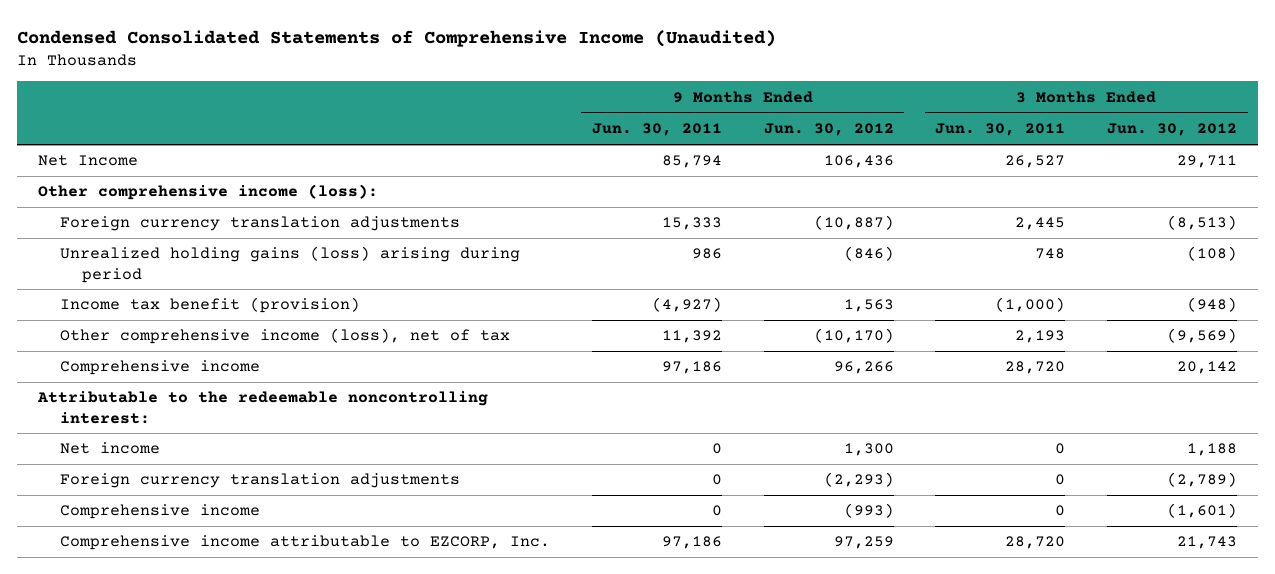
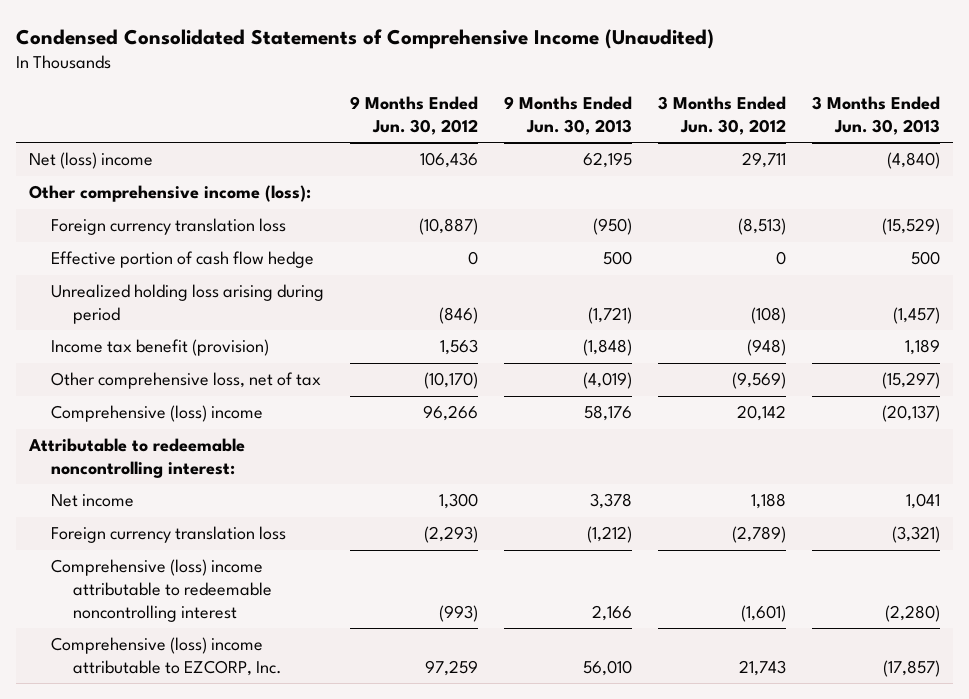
[591,123,722,137] Jun. 30, 2011 -> none
[935,123,1066,137] Jun. 30, 2011 -> none
none -> [503,96,632,135] 9 Months Ended Jun. 30, 2013
none -> [811,96,940,135] 3 Months Ended Jun. 30, 2013
[38,155,139,167] Net Income -> [28,152,153,170] Net (loss) income
[59,216,460,232] Foreign currency translation adjustments -> [50,218,286,236] Foreign currency translation loss
none -> [50,251,314,269] Effective portion of cash flow hedge
[59,246,520,283] Unrealized holding gains (loss) arising during period -> [50,284,324,325] Unrealized holding loss arising during period
[59,328,510,345] Other comprehensive income (loss), net of tax -> [50,372,321,390] Other comprehensive loss, net of tax
[59,360,260,376] Comprehensive income -> [50,405,263,423] Comprehensive (loss) income
[37,391,489,424] Attributable to the redeemable noncontrolling interest: -> [27,438,245,479] Attributable to redeemable noncontrolling interest:
[59,473,460,489] Foreign currency translation adjustments -> [50,526,286,544] Foreign currency translation loss
[59,504,260,520] Comprehensive income -> [50,559,273,622] Comprehensive (loss) income attributable to redeemable noncontrolling interest
[59,535,550,551] Comprehensive income attributable to EZCORP, Inc. -> [50,637,283,677] Comprehensive (loss) income attributable to EZCORP, Inc.

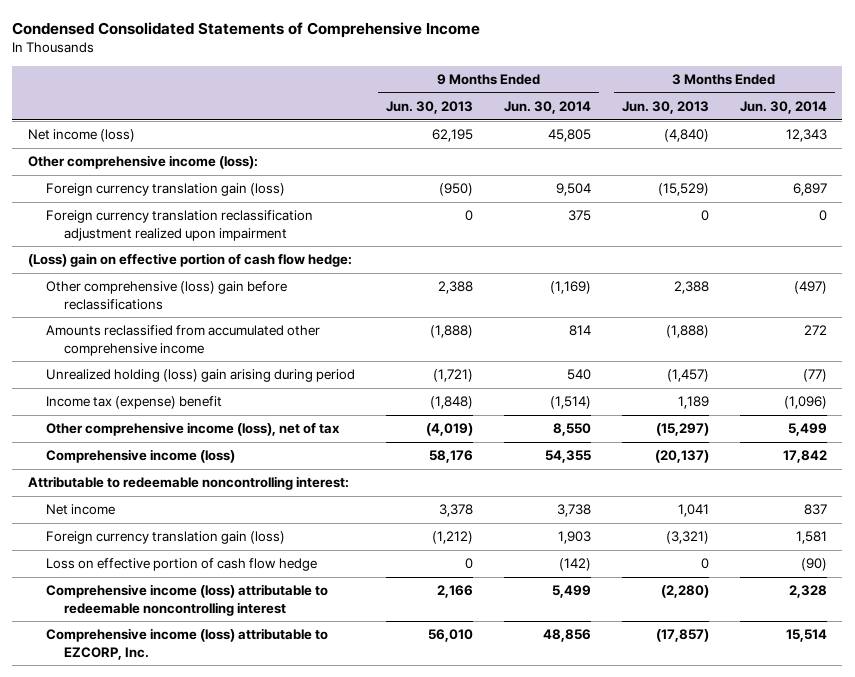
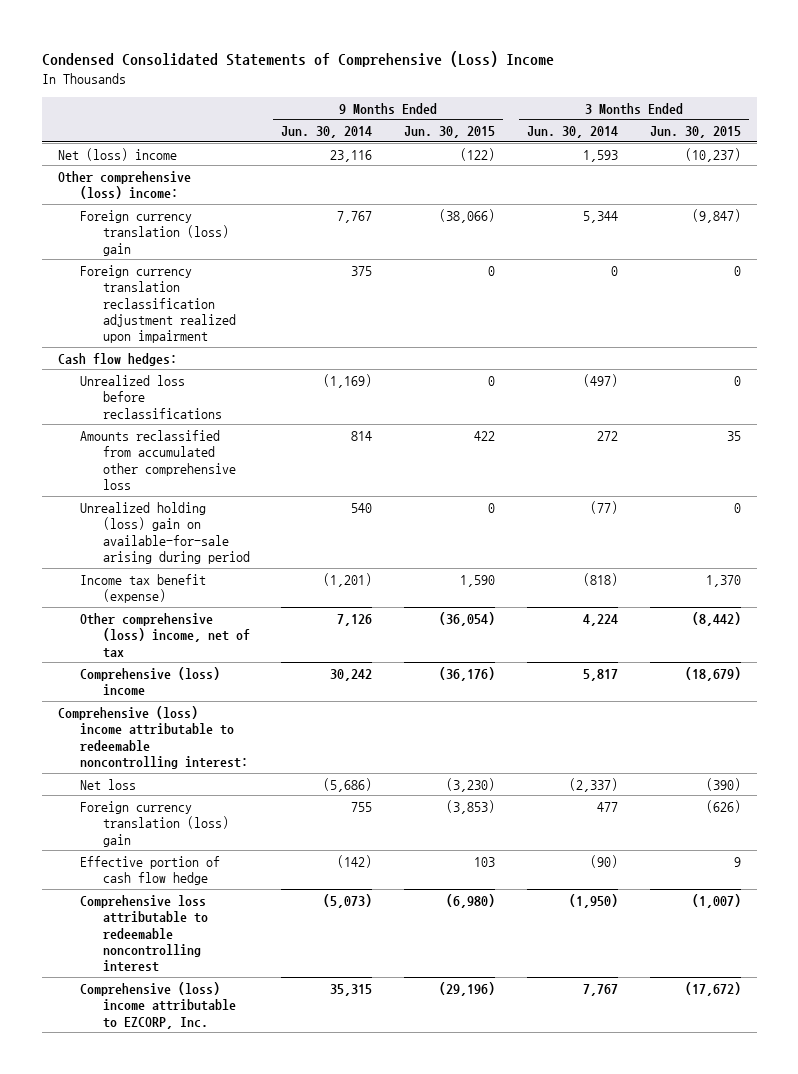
[12,21,481,38] Condensed Consolidated Statements of Comprehensive Income -> [41,50,554,67] Condensed Consolidated Statements of Comprehensive (Loss) Income
[386,101,474,115] Jun. 30, 2013 -> none
[621,101,709,115] Jun. 30, 2013 -> none
none -> [404,125,496,138] Jun. 30, 2015
none -> [649,125,741,138] Jun. 30, 2015
[27,129,135,143] Net income (loss) -> [57,147,177,161] Net (loss) income
[548,129,592,143] 45,805 -> [330,149,373,162] 23,116
[785,129,827,143] 12,343 -> [582,149,618,162] 1,593
[27,155,258,170] Other comprehensive income (loss): -> [57,170,191,200] Other comprehensive (loss) income:
[46,183,286,197] Foreign currency translation gain (loss) -> [80,209,229,256] Foreign currency translation (loss) gain
[556,183,592,197] 9,504 -> [337,210,373,223] 7,767
[792,183,827,197] 6,897 -> [582,210,618,223] 5,344
[27,253,352,268] (Loss) gain on effective portion of cash flow hedge: -> [57,352,177,366] Cash flow hedges:
[46,281,288,310] Other comprehensive (loss) gain before reclassifications -> [80,374,222,419] Unrealized loss before reclassifications
[46,325,321,356] Amounts reclassified from accumulated other comprehensive income -> [80,429,236,490] Amounts reclassified from accumulated other comprehensive loss
[46,369,356,383] Unrealized holding (loss) gain arising during period -> [80,501,250,564] Unrealized holding (loss) gain on available-for-sale arising during period
[46,396,223,410] Income tax (expense) benefit -> [80,573,207,604] Income tax benefit (expense)
[550,396,592,410] (1,514) -> [323,572,373,587] (1,201)
[783,396,827,410] (1,096) -> [582,572,618,586] (818)
[46,422,341,437] Other comprehensive income (loss), net of tax -> [80,612,250,658] Other comprehensive (loss) income, net of tax
[553,423,592,437] 8,550 -> [337,613,373,626] 7,126
[787,423,827,437] 5,499 -> [582,613,618,626] 4,224
[46,449,236,464] Comprehensive income (loss) -> [80,666,221,696] Comprehensive (loss) income
[545,450,592,464] 54,355 -> [330,668,373,681] 30,242
[782,450,827,464] 17,842 -> [582,668,618,681] 5,817
[27,476,349,491] Attributable to redeemable noncontrolling interest: -> [57,705,249,769] Comprehensive (loss) income attributable to redeemable noncontrolling interest:
[46,504,116,516] Net income -> [80,778,137,790] Net loss
[557,504,592,518] 3,738 -> [323,777,373,792] (5,686)
[803,504,827,516] 837 -> [568,777,618,792] (2,337)
[46,531,286,545] Foreign currency translation gain (loss) -> [80,800,229,847] Foreign currency translation (loss) gain
[558,531,592,545] 1,903 -> [351,801,373,812] 755
[795,531,827,545] 1,581 -> [596,801,618,812] 477
[46,558,318,572] Loss on effective portion of cash flow hedge -> [80,855,221,886] Effective portion of cash flow hedge
[46,584,329,616] Comprehensive income (loss) attributable to redeemable noncontrolling interest -> [80,894,208,973] Comprehensive loss attributable to redeemable noncontrolling interest
[552,585,592,599] 5,499 -> [323,893,373,908] (5,073)
[788,585,827,599] 2,328 -> [568,893,618,908] (1,950)
[46,628,329,660] Comprehensive income (loss) attributable to EZCORP, Inc. -> [80,981,236,1029] Comprehensive (loss) income attributable to EZCORP, Inc.
[543,629,592,643] 48,856 -> [330,983,373,996] 35,315
[785,629,827,643] 15,514 -> [582,983,618,996] 7,767

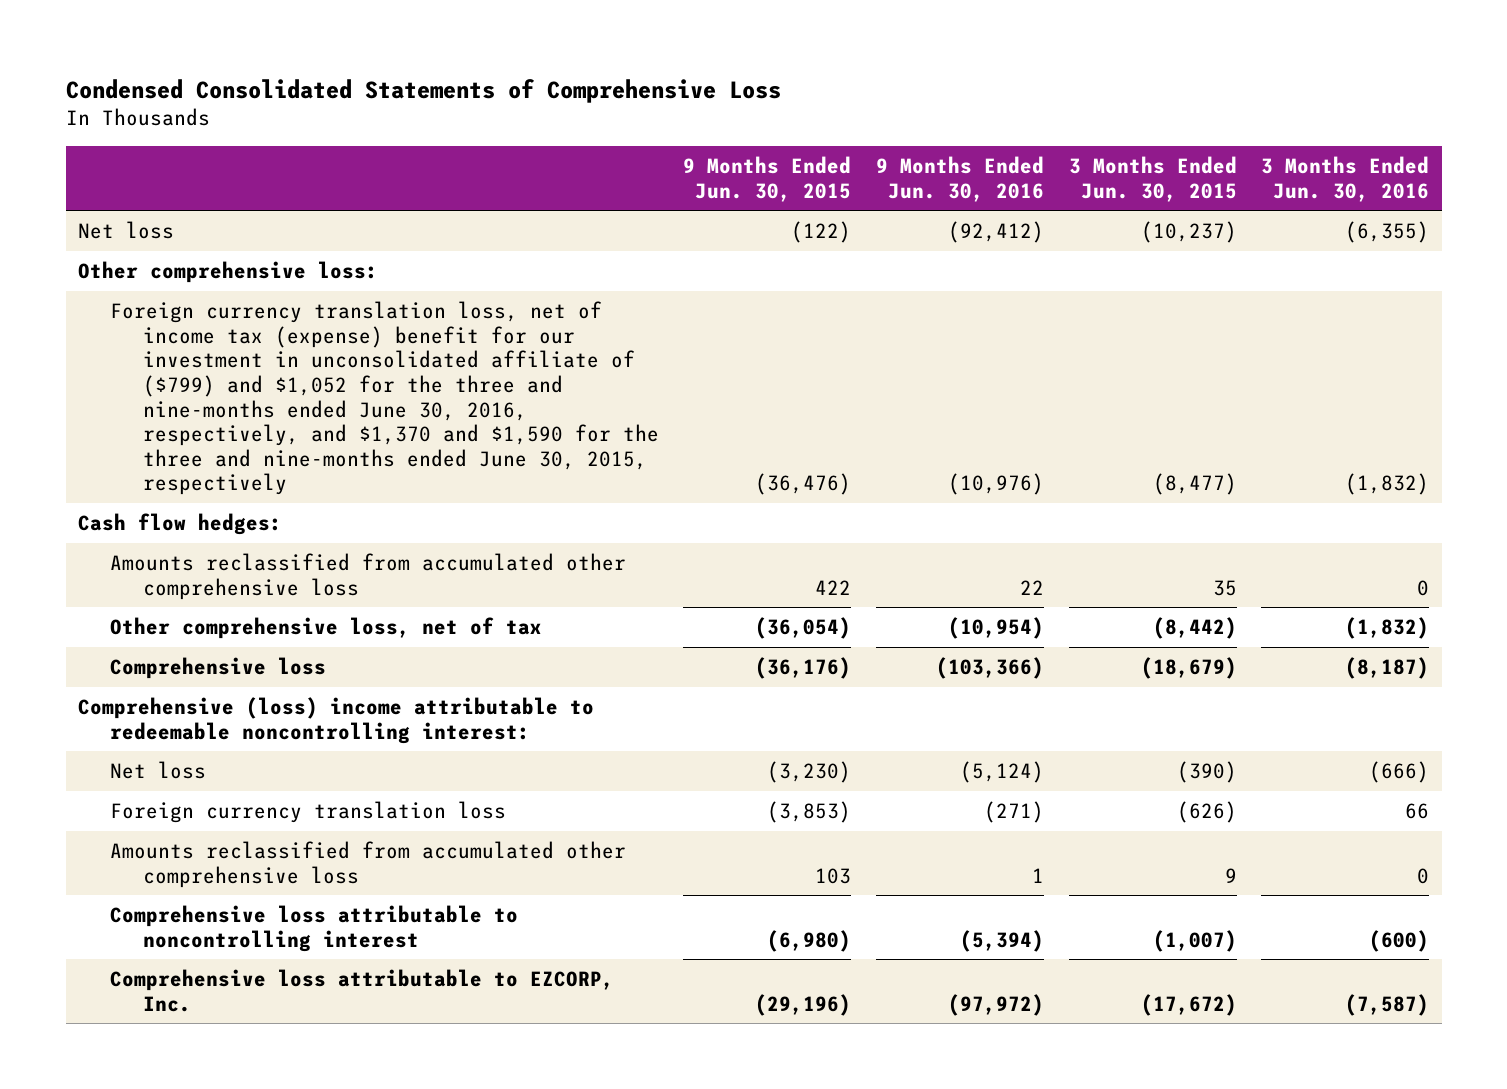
[41,50,554,67] Condensed Consolidated Statements of Comprehensive (Loss) Income -> [65,78,781,103] Condensed Consolidated Statements of Comprehensive Loss
[281,125,373,138] Jun. 30, 2014 -> none
[526,125,618,138] Jun. 30, 2014 -> none
none -> [876,156,1045,202] 9 Months Ended Jun. 30, 2016
none -> [1261,156,1430,202] 3 Months Ended Jun. 30, 2016
[80,209,229,256] Foreign currency translation (loss) gain -> none
[80,264,236,344] Foreign currency translation reclassification adjustment realized upon impairment -> none
[57,147,177,161] Net (loss) income -> [77,221,174,240] Net loss
[57,170,191,200] Other comprehensive (loss) income: -> [77,261,378,284] Other comprehensive loss:
none -> [110,301,659,496] Foreign currency translation loss, net of income tax (expense) benefit for our investment in unconsolidated affiliate of ($799) and $1,052 for the three and nine-months ended June 30, 2016, respectively, and $1,370 and $1,590 for the three and nine-months ended June 30, 2015, respectively
[80,374,222,419] Unrealized loss before reclassifications -> none
[80,501,250,564] Unrealized holding (loss) gain on available-for-sale arising during period -> none
[80,573,207,604] Income tax benefit (expense) -> none
[80,612,250,658] Other comprehensive (loss) income, net of tax -> [110,617,543,640] Other comprehensive loss, net of tax
[80,666,221,696] Comprehensive (loss) income -> [110,657,327,680] Comprehensive loss
[80,800,229,847] Foreign currency translation (loss) gain -> [110,801,507,824] Foreign currency translation loss
[80,855,221,886] Effective portion of cash flow hedge -> [110,841,627,888] Amounts reclassified from accumulated other comprehensive loss
[80,894,208,973] Comprehensive loss attributable to redeemable noncontrolling interest -> [110,905,519,952] Comprehensive loss attributable to noncontrolling interest
[80,981,236,1029] Comprehensive (loss) income attributable to EZCORP, Inc. -> [110,969,615,1012] Comprehensive loss attributable to EZCORP, Inc.

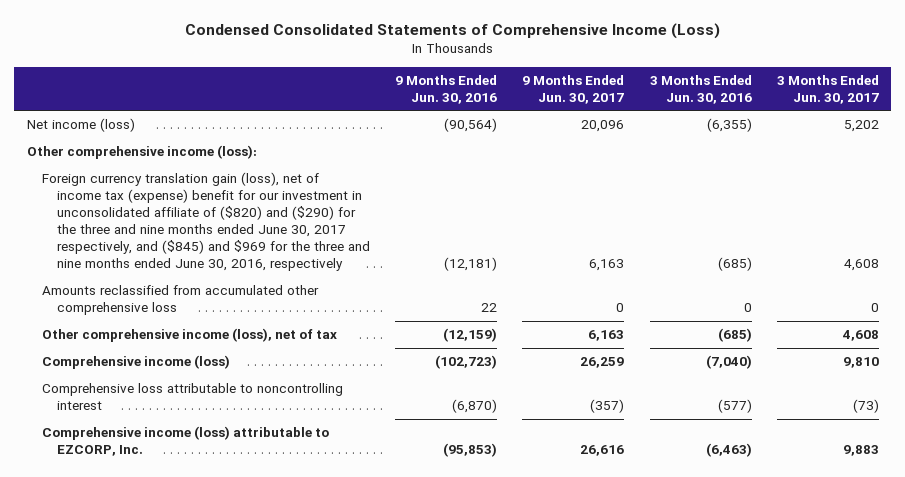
[65,78,781,103] Condensed Consolidated Statements of Comprehensive Loss -> [184,22,720,39] Condensed Consolidated Statements of Comprehensive Income (Loss)
[683,156,852,202] 9 Months Ended Jun. 30, 2015 -> none
[1068,156,1237,202] 3 Months Ended Jun. 30, 2015 -> none
none -> [522,74,625,104] 9 Months Ended Jun. 30, 2017
none -> [776,74,879,104] 3 Months Ended Jun. 30, 2017
[77,513,282,536] Cash flow hedges: -> none
[77,221,174,240] Net loss -> [26,118,135,133] Net income (loss)
[948,221,1045,244] (92,412) -> [444,118,498,133] (90,564)
[77,261,378,284] Other comprehensive loss: -> [26,145,257,160] Other comprehensive income (loss):
[110,301,659,496] Foreign currency translation loss, net of income tax (expense) benefit for our investment in unconsolidated affiliate of ($799) and $1,052 for the three and nine-months ended June 30, 2016, respectively, and $1,370 and $1,590 for the three and nine-months ended June 30, 2015, respectively -> [41,172,371,272] Foreign currency translation gain (loss), net of income tax (expense) benefit for our investment in unconsolidated affiliate of ($820) and ($290) for the three and nine months ended June 30, 2017 respectively, and ($845) and $969 for the three and nine months ended June 30, 2016, respectively
[948,473,1045,496] (10,976) -> [444,257,498,272] (12,181)
[1345,473,1430,496] (1,832) -> [717,257,752,272] (685)
[77,697,594,744] Comprehensive (loss) income attributable to redeemable noncontrolling interest: -> none
[110,761,207,780] Net loss -> none
[110,801,507,824] Foreign currency translation loss -> none
[110,841,627,888] Amounts reclassified from accumulated other comprehensive loss -> none
[110,617,543,640] Other comprehensive loss, net of tax -> [41,328,337,343] Other comprehensive income (loss), net of tax
[948,617,1045,640] (10,954) -> [443,328,498,343] (12,159)
[1345,617,1430,640] (1,832) -> [717,328,752,343] (685)
[110,657,327,680] Comprehensive loss -> [41,355,230,370] Comprehensive income (loss)
[936,657,1045,680] (103,366) -> [435,355,498,370] (102,723)
[1345,657,1430,680] (8,187) -> [705,355,752,370] (7,040)
[960,929,1045,952] (5,394) -> [452,399,498,414] (6,870)
[1369,929,1430,952] (600) -> [717,399,752,414] (577)
[110,969,615,1012] Comprehensive loss attributable to EZCORP, Inc. -> [41,426,329,457] Comprehensive income (loss) attributable to EZCORP, Inc.
[948,993,1045,1016] (97,972) -> [443,443,498,458] (95,853)
[1345,993,1430,1016] (7,587) -> [705,443,752,458] (6,463)

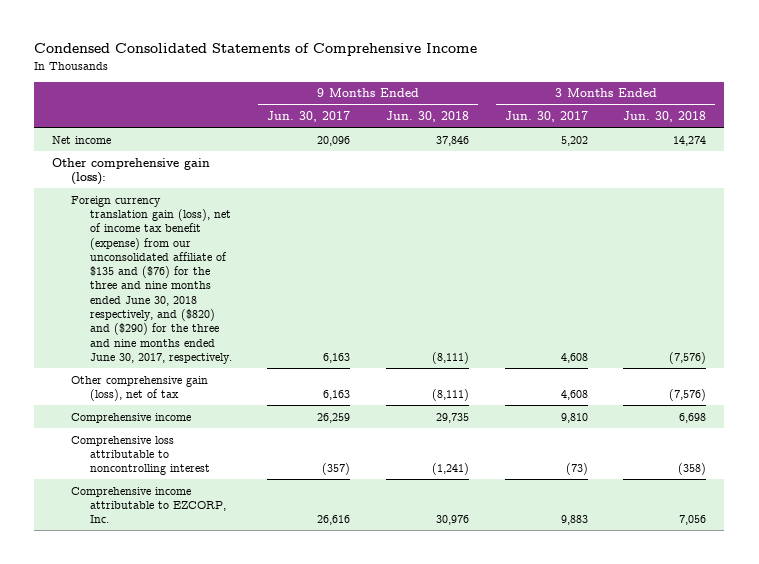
[184,22,720,39] Condensed Consolidated Statements of Comprehensive Income (Loss) -> [34,43,478,57] Condensed Consolidated Statements of Comprehensive Income
[395,74,498,104] 9 Months Ended Jun. 30, 2016 -> none
[649,74,752,104] 3 Months Ended Jun. 30, 2016 -> none
none -> [386,111,470,123] Jun. 30, 2018
none -> [623,111,707,123] Jun. 30, 2018
[41,285,319,316] Amounts reclassified from accumulated other comprehensive loss -> none
[26,118,135,133] Net income (loss) -> [52,135,112,144] Net income
[26,145,257,160] Other comprehensive income (loss): -> [52,157,211,185] Other comprehensive gain (loss):
[41,172,371,272] Foreign currency translation gain (loss), net of income tax (expense) benefit for our investment in unconsolidated affiliate of ($820) and ($290) for the three and nine months ended June 30, 2017 respectively, and ($845) and $969 for the three and nine months ended June 30, 2016, respectively -> [70,195,232,365] Foreign currency translation gain (loss), net of income tax benefit (expense) from our unconsolidated affiliate of $135 and ($76) for the three and nine months ended June 30, 2018 respectively, and ($820) and ($290) for the three and nine months ended June 30, 2017, respectively.
[41,328,337,343] Other comprehensive income (loss), net of tax -> [70,375,208,401] Other comprehensive gain (loss), net of tax
[41,355,230,370] Comprehensive income (loss) -> [70,412,191,423] Comprehensive income
[41,426,329,457] Comprehensive income (loss) attributable to EZCORP, Inc. -> [70,486,226,524] Comprehensive income attributable to EZCORP, Inc.

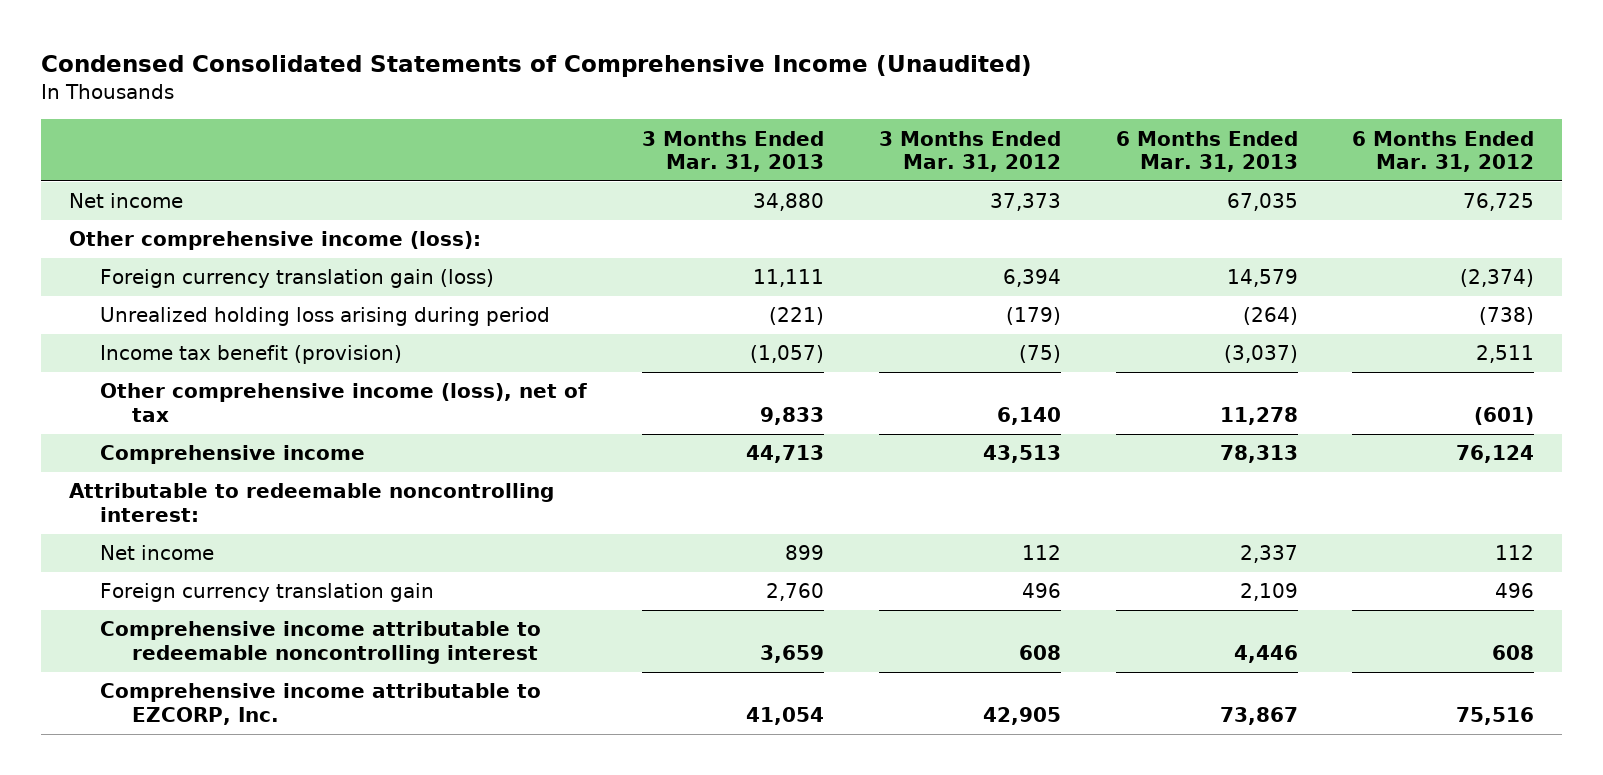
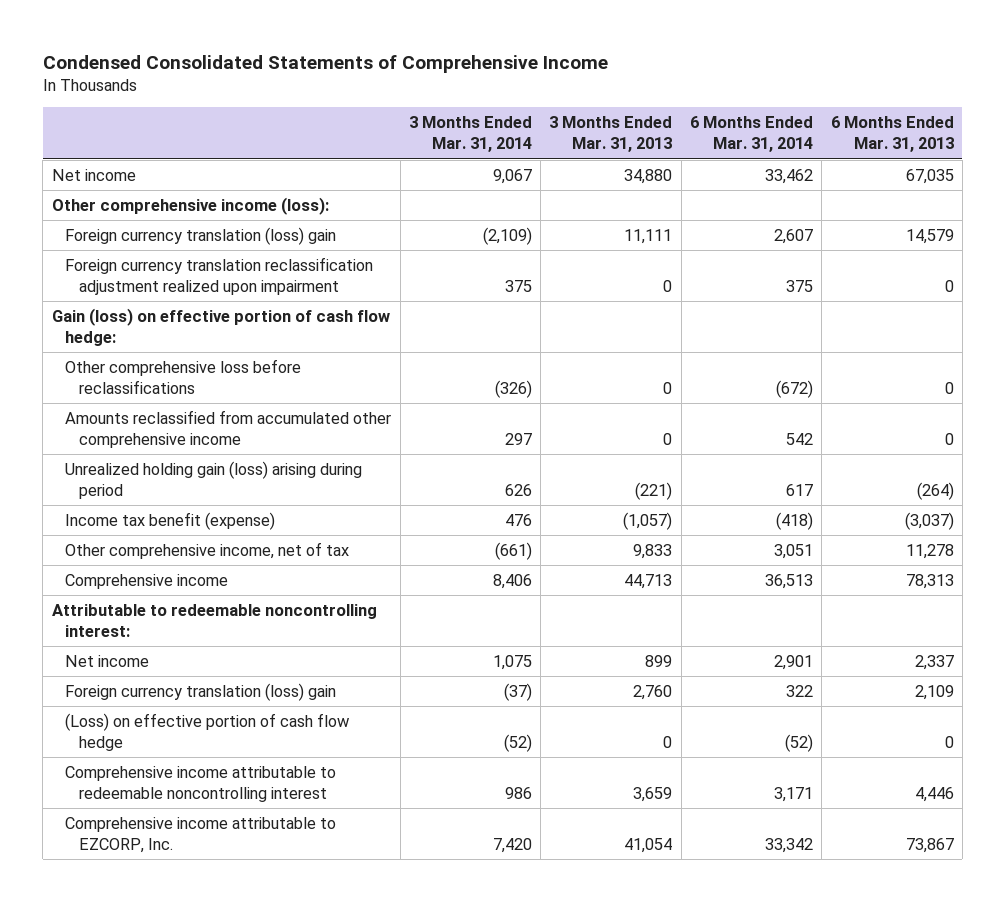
[41,55,1033,78] Condensed Consolidated Statements of Comprehensive Income (Unaudited) -> [42,54,608,73] Condensed Consolidated Statements of Comprehensive Income
[878,130,1061,172] 3 Months Ended Mar. 31, 2012 -> none
[1352,130,1535,172] 6 Months Ended Mar. 31, 2012 -> none
none -> [408,116,532,153] 3 Months Ended Mar. 31, 2014
none -> [690,116,814,153] 6 Months Ended Mar. 31, 2014
[100,269,495,289] Foreign currency translation gain (loss) -> [65,227,337,246] Foreign currency translation (loss) gain
none -> [65,257,374,295] Foreign currency translation reclassification adjustment realized upon impairment
none -> [51,308,390,346] Gain (loss) on effective portion of cash flow hedge:
none -> [65,359,302,394] Other comprehensive loss before reclassifications
none -> [65,410,392,448] Amounts reclassified from accumulated other comprehensive income
[100,307,551,327] Unrealized holding loss arising during period -> [65,461,363,499] Unrealized holding gain (loss) arising during period
[100,345,403,365] Income tax benefit (provision) -> [65,512,276,531] Income tax benefit (expense)
[100,383,588,422] Other comprehensive income (loss), net of tax -> [65,542,350,560] Other comprehensive income, net of tax
[100,583,435,603] Foreign currency translation gain -> [65,683,337,702] Foreign currency translation (loss) gain
none -> [65,713,351,751] (Loss) on effective portion of cash flow hedge

